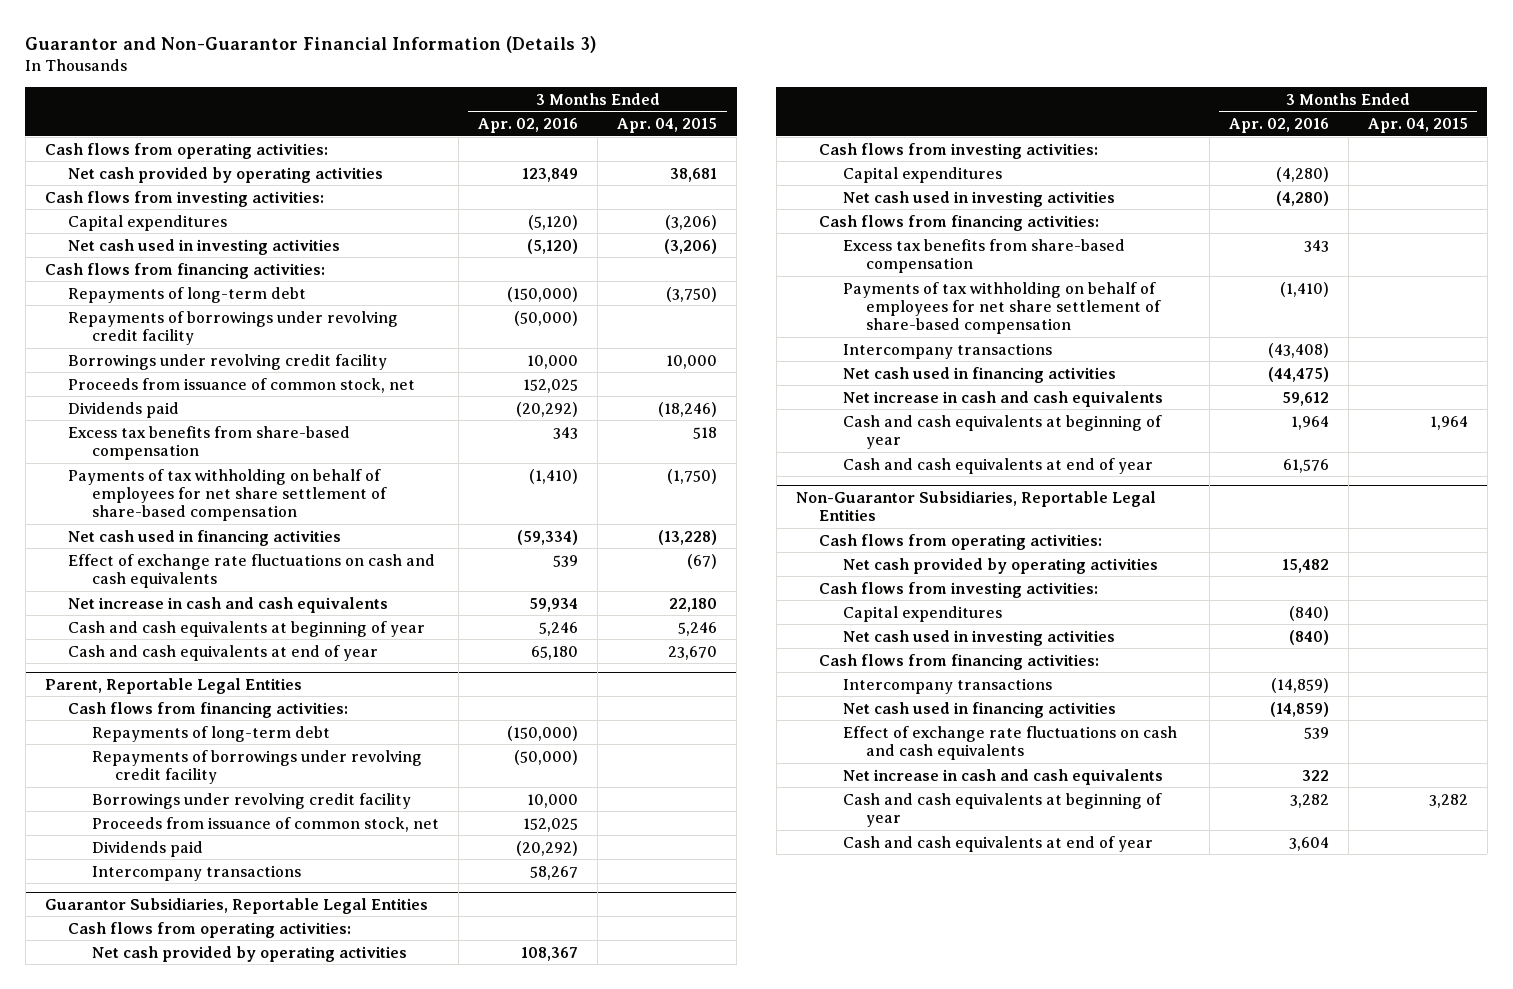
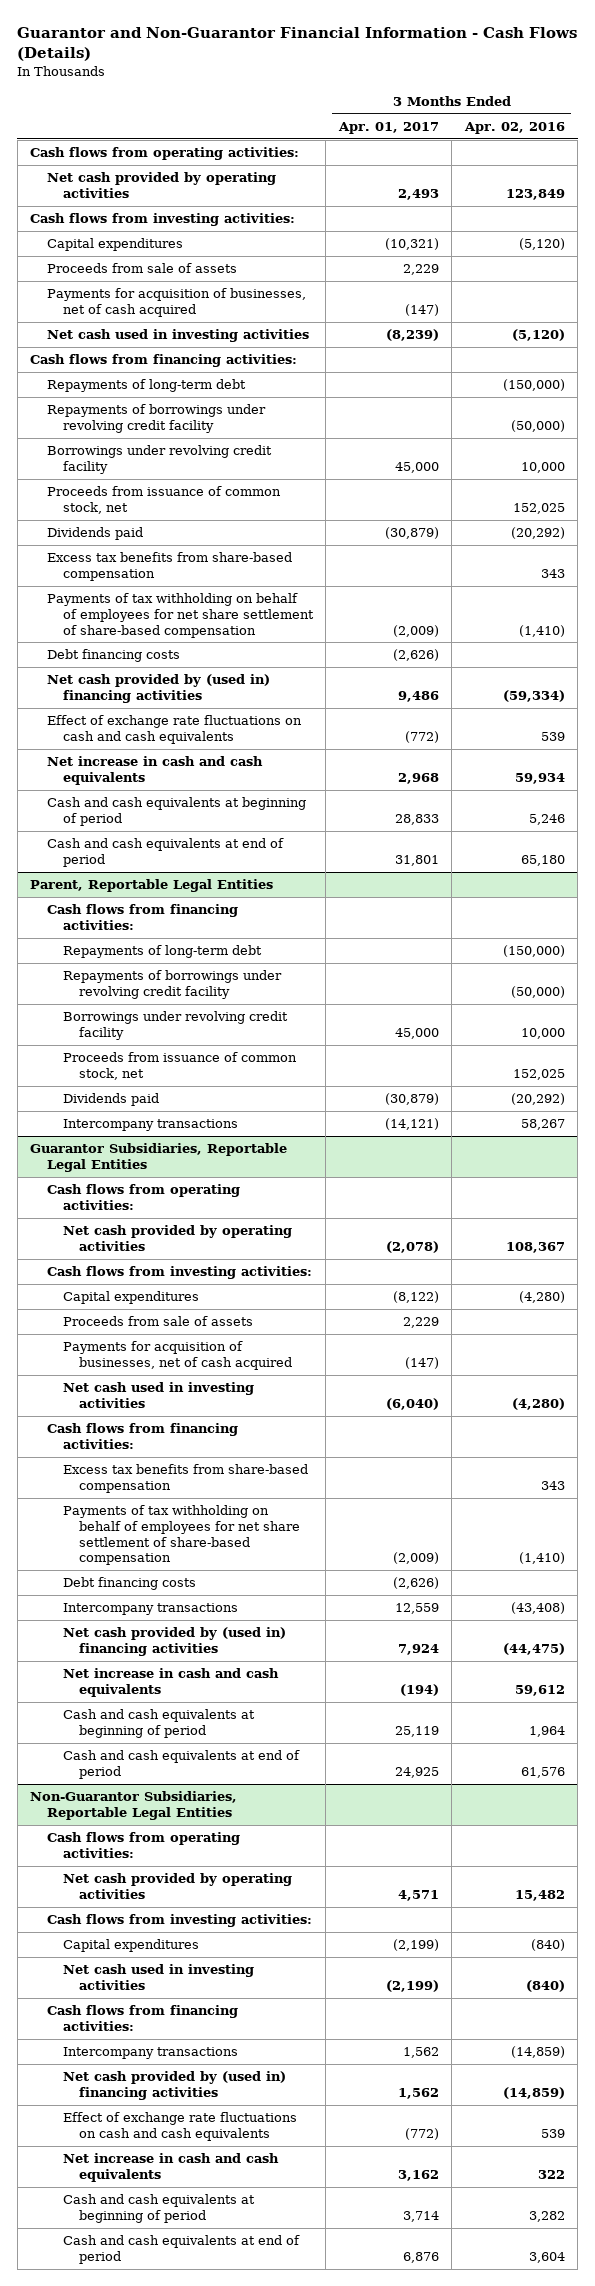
[25,36,597,54] Guarantor and Non-Guarantor Financial Information (Details 3) -> [17,26,578,62] Guarantor and Non-Guarantor Financial Information - Cash Flows (Details)
[617,118,718,134] Apr. 04, 2015 -> none
none -> [337,122,439,135] Apr. 01, 2017
none -> [46,263,237,274] Proceeds from sale of assets
none -> [46,288,306,317] Payments for acquisition of businesses, net of cash acquired
none -> [46,649,180,663] Debt financing costs
[68,529,342,546] Net cash used in financing activities -> [46,674,270,703] Net cash provided by (used in) financing activities
[68,620,426,637] Cash and cash equivalents at beginning of year -> [46,797,306,826] Cash and cash equivalents at beginning of period
[68,644,379,661] Cash and cash equivalents at end of year -> [46,838,284,867] Cash and cash equivalents at end of period
none -> [62,1316,253,1327] Proceeds from sale of assets
none -> [62,1341,293,1370] Payments for acquisition of businesses, net of cash acquired
none -> [62,1577,196,1591] Debt financing costs
[842,366,1116,383] Net cash used in financing activities -> [62,1627,286,1656] Net cash provided by (used in) financing activities
[842,414,1162,450] Cash and cash equivalents at beginning of year -> [62,1709,255,1738] Cash and cash equivalents at beginning of period
[842,457,1153,474] Cash and cash equivalents at end of year -> [62,1750,300,1779] Cash and cash equivalents at end of period
[842,701,1116,718] Net cash used in financing activities -> [62,2071,286,2100] Net cash provided by (used in) financing activities
[842,792,1162,828] Cash and cash equivalents at beginning of year -> [62,2194,255,2223] Cash and cash equivalents at beginning of period
[842,835,1153,852] Cash and cash equivalents at end of year -> [62,2235,300,2264] Cash and cash equivalents at end of period

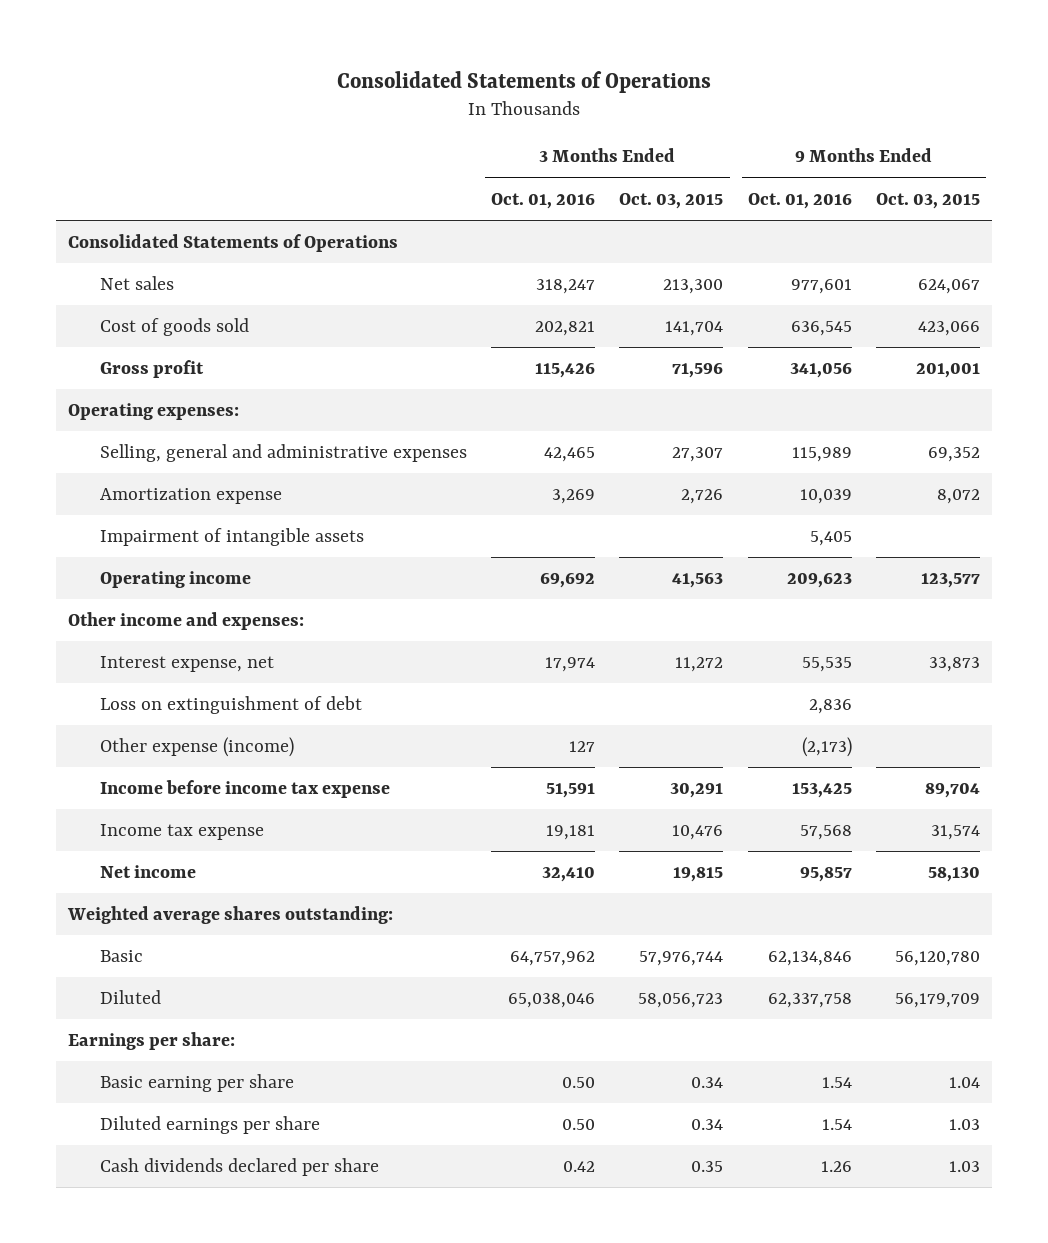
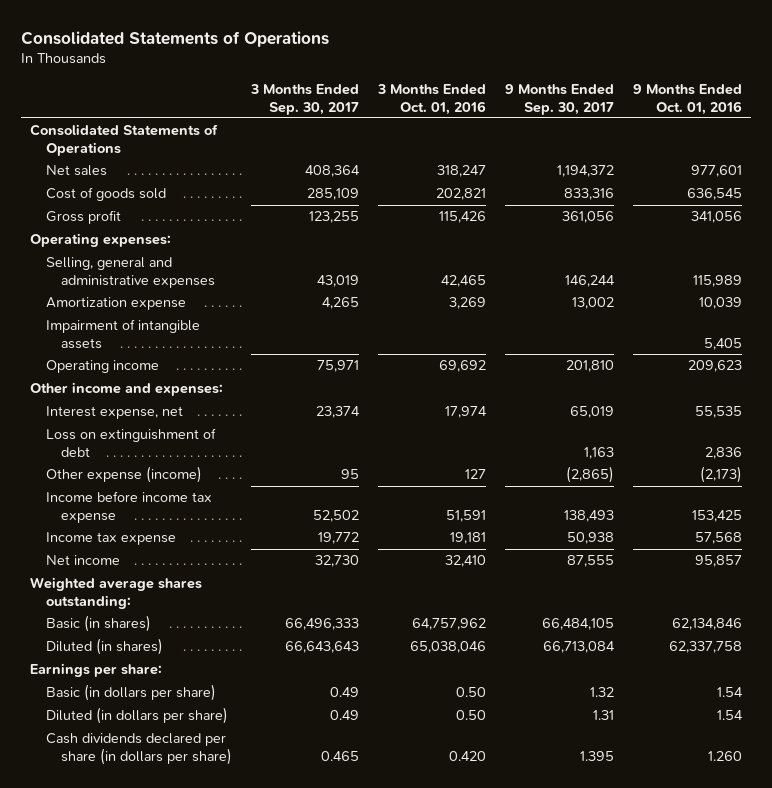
[619,192,724,209] Oct. 03, 2015 -> none
[875,192,980,209] Oct. 03, 2015 -> none
none -> [250,84,360,115] 3 Months Ended Sep. 30, 2017
none -> [504,84,614,115] 9 Months Ended Sep. 30, 2017
[100,949,144,962] Basic -> [45,615,151,633] Basic (in shares)
[100,989,162,1004] Diluted -> [45,638,163,656] Diluted (in shares)
[100,1073,295,1092] Basic earning per share -> [45,684,216,702] Basic (in dollars per share)
[100,1115,321,1134] Diluted earnings per share -> [45,707,228,725] Diluted (in dollars per share)
[100,1157,380,1176] Cash dividends declared per share -> [45,733,233,765] Cash dividends declared per share (in dollars per share)
[563,1160,596,1172] 0.42 -> [449,750,487,761] 0.420
[820,1160,852,1172] 1.26 -> [707,750,742,761] 1.260

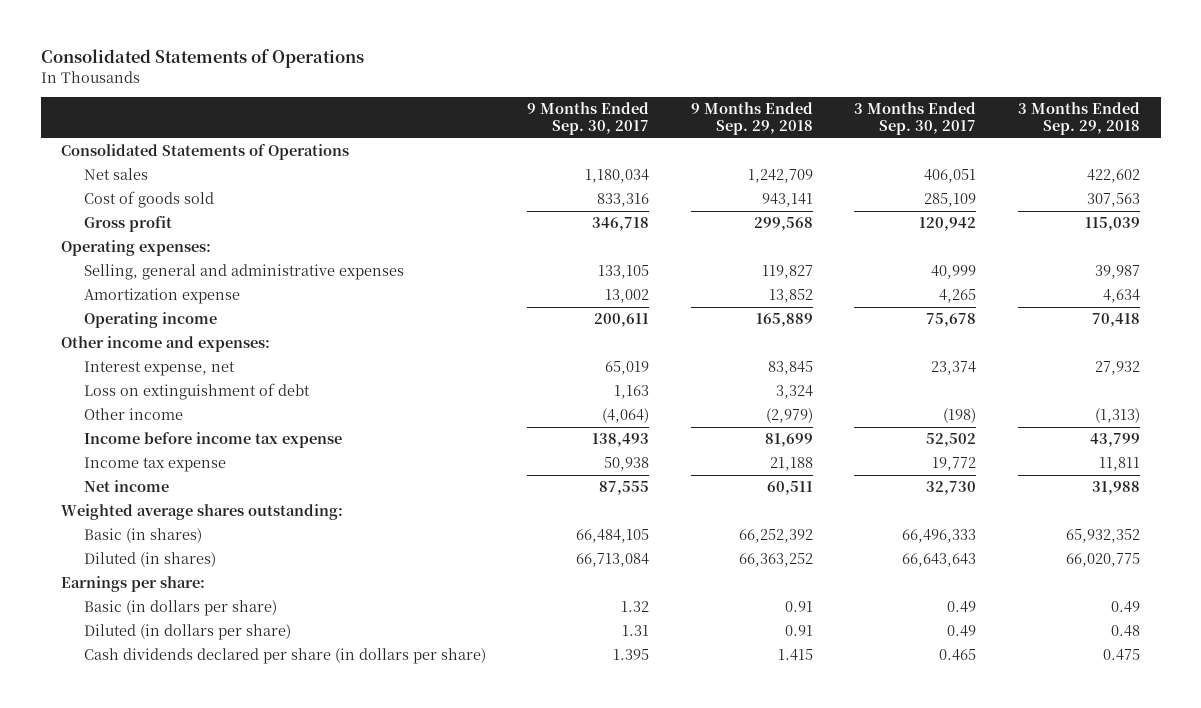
[377,84,487,115] 3 Months Ended Oct. 01, 2016 -> none
[632,84,742,115] 9 Months Ended Oct. 01, 2016 -> none
none -> [690,102,813,136] 9 Months Ended Sep. 29, 2018
none -> [1018,102,1141,136] 3 Months Ended Sep. 29, 2018
[305,165,361,178] 408,364 -> [924,169,977,184] 406,051
[556,165,614,178] 1,194,372 -> [585,169,650,184] 1,180,034
[309,211,360,224] 123,255 -> [919,217,977,232] 120,942
[561,211,614,224] 361,056 -> [592,217,650,232] 346,718
[317,274,360,287] 43,019 -> [931,265,977,280] 40,999
[564,274,615,287] 146,244 -> [598,265,650,280] 133,105
[45,319,200,349] Impairment of intangible assets -> none
[317,360,360,373] 75,971 -> [926,313,977,328] 75,678
[565,360,614,373] 201,810 -> [594,313,650,328] 200,611
[45,466,202,484] Other expense (income) -> [83,408,183,421] Other income
[341,469,360,480] 95 -> [943,408,977,424] (198)
[565,466,614,484] (2,865) -> [602,408,650,424] (4,064)

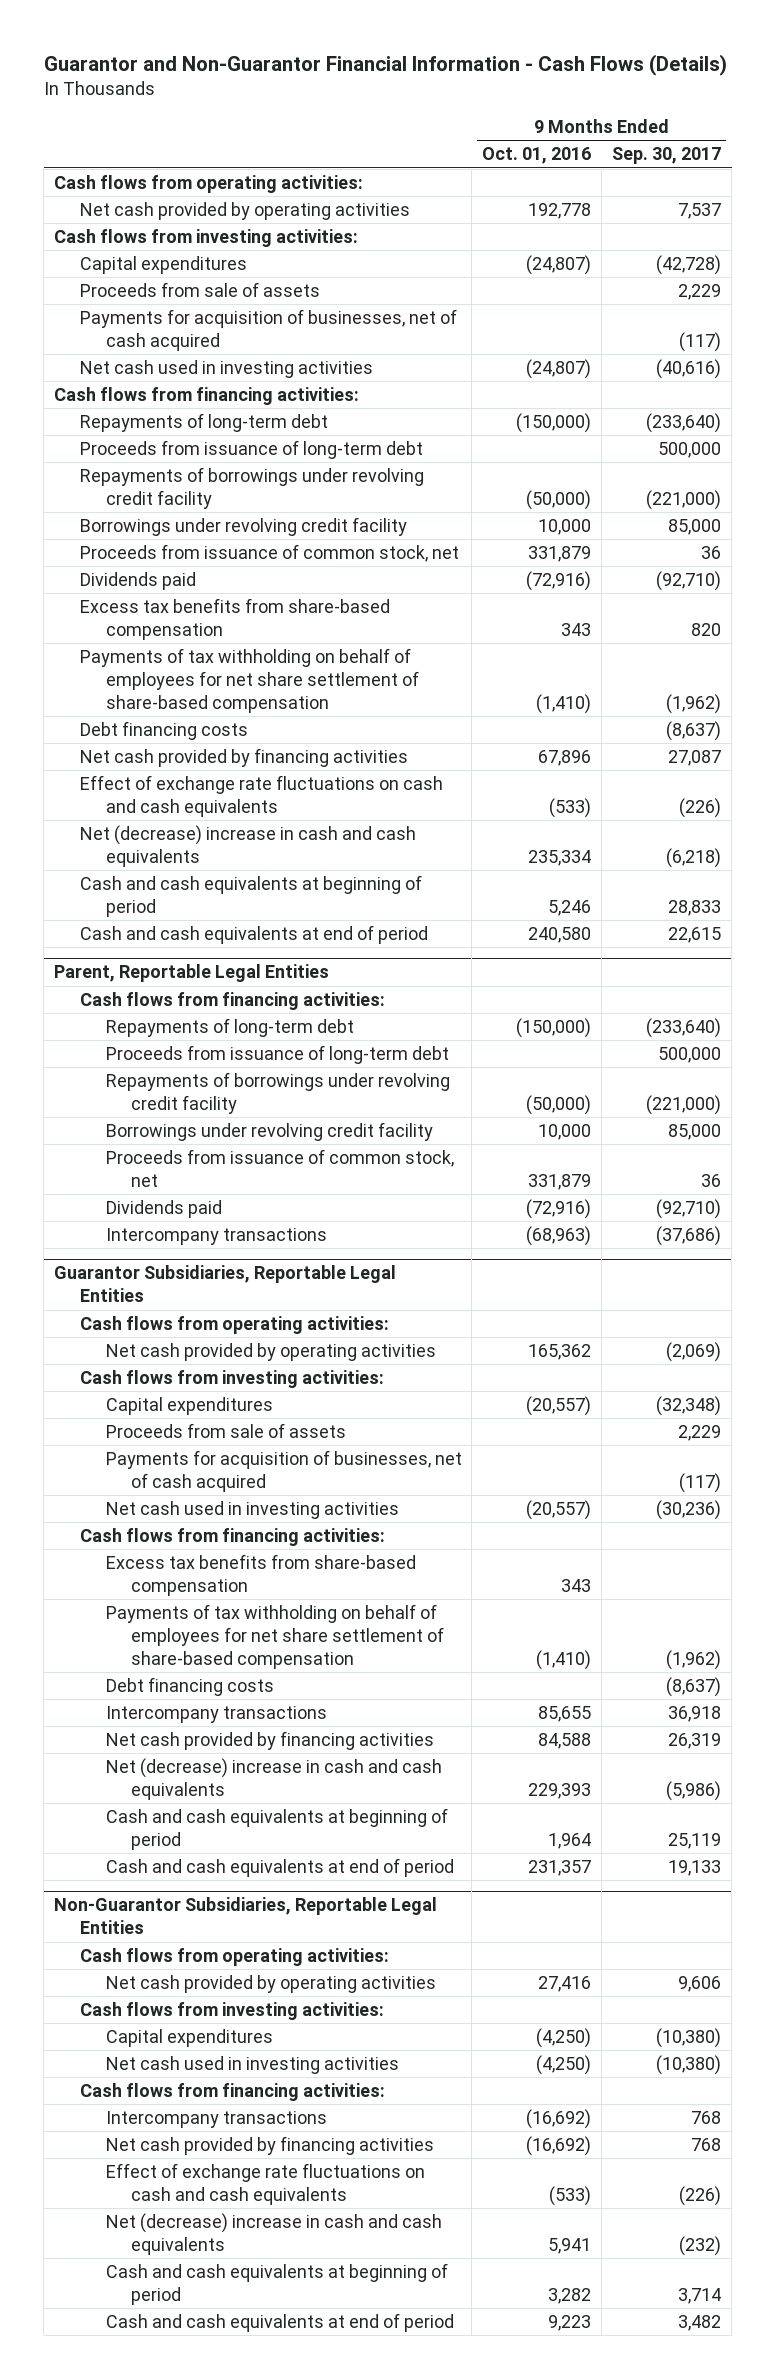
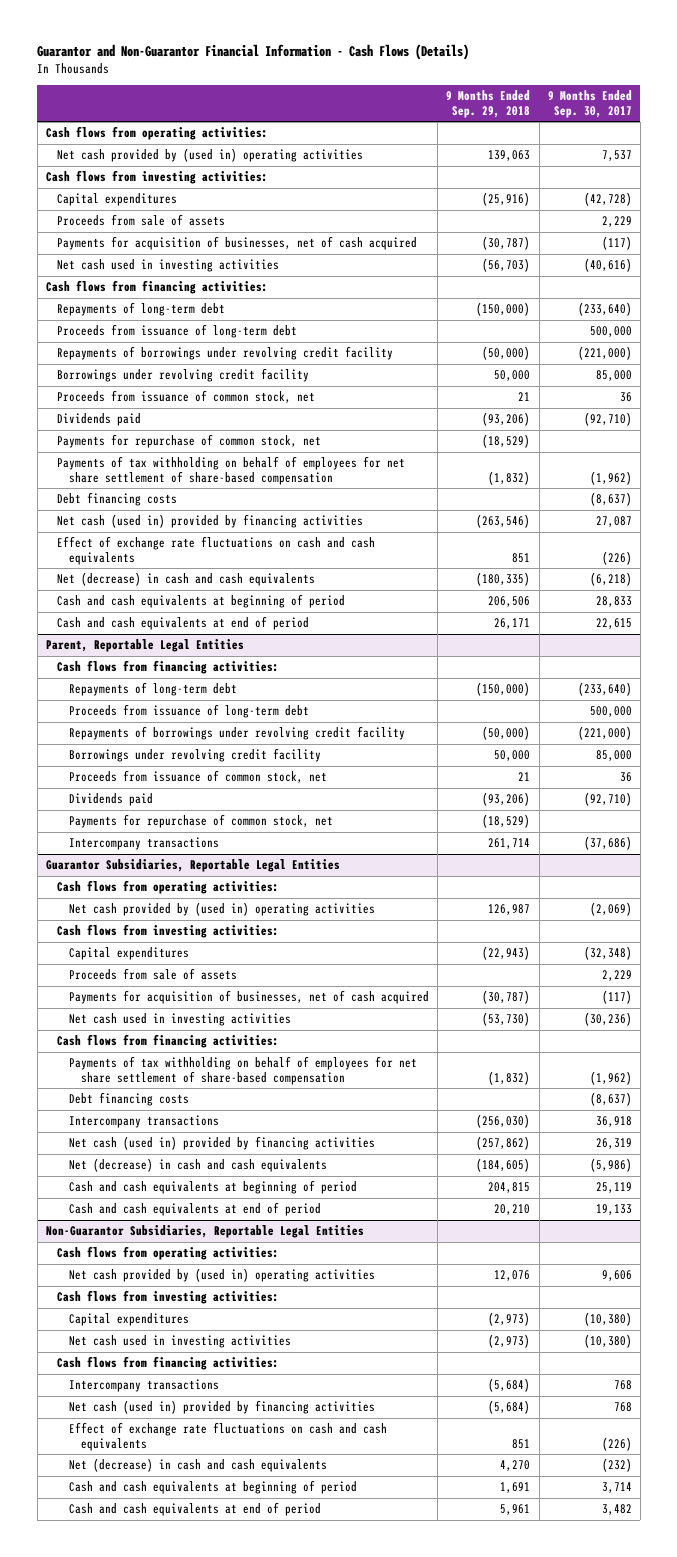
[482,147,592,165] Oct. 01, 2016 -> none
none -> [446,90,531,118] 9 Months Ended Sep. 29, 2018
[79,201,410,220] Net cash provided by operating activities -> [57,148,364,163] Net cash provided by (used in) operating activities
[79,597,390,640] Excess tax benefits from share-based compensation -> none
none -> [57,434,322,449] Payments for repurchase of common stock, net
[79,747,408,767] Net cash provided by financing activities -> [57,514,364,529] Net cash (used in) provided by financing activities
[79,824,416,867] Net (decrease) increase in cash and cash equivalents -> [57,572,316,587] Net (decrease) in cash and cash equivalents
none -> [69,814,334,829] Payments for repurchase of common stock, net
[105,1342,436,1361] Net cash provided by operating activities -> [69,902,376,917] Net cash provided by (used in) operating activities
[105,1553,416,1596] Excess tax benefits from share-based compensation -> none
[105,1730,434,1750] Net cash provided by financing activities -> [69,1136,376,1151] Net cash (used in) provided by financing activities
[105,1757,442,1800] Net (decrease) increase in cash and cash equivalents -> [69,1158,328,1173] Net (decrease) in cash and cash equivalents
[105,1974,436,1993] Net cash provided by operating activities -> [69,1268,376,1283] Net cash provided by (used in) operating activities
[105,2135,434,2155] Net cash provided by financing activities -> [69,1400,376,1415] Net cash (used in) provided by financing activities
[105,2212,442,2255] Net (decrease) increase in cash and cash equivalents -> [69,1458,328,1473] Net (decrease) in cash and cash equivalents

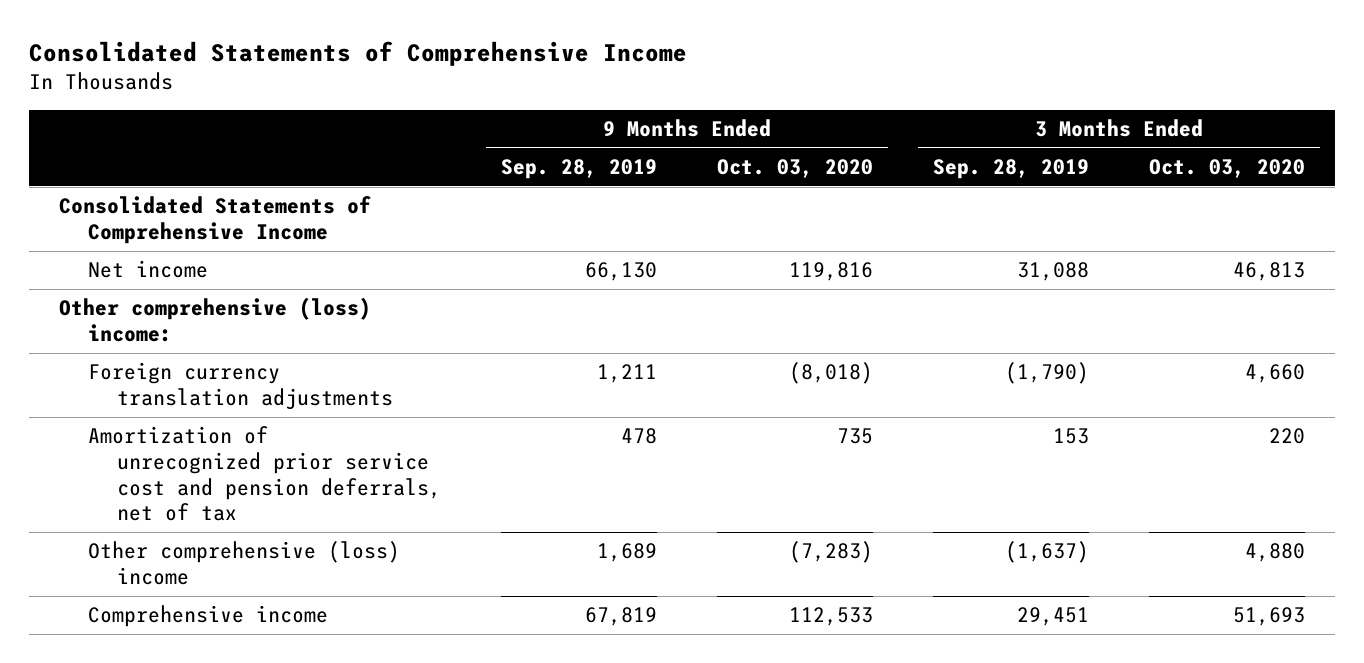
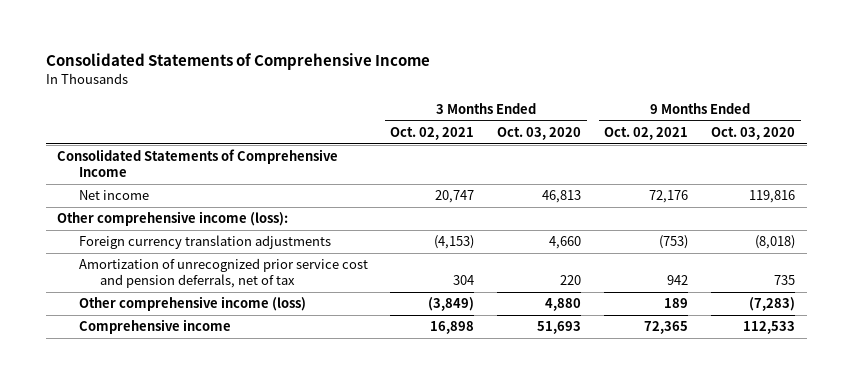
[500,158,657,179] Sep. 28, 2019 -> none
[932,158,1089,179] Sep. 28, 2019 -> none
none -> [390,127,475,141] Oct. 02, 2021
none -> [604,127,689,141] Oct. 02, 2021
[58,297,371,342] Other comprehensive (loss) income: -> [57,211,289,227] Other comprehensive income (loss):
[87,541,400,585] Other comprehensive (loss) income -> [78,296,306,312] Other comprehensive income (loss)

